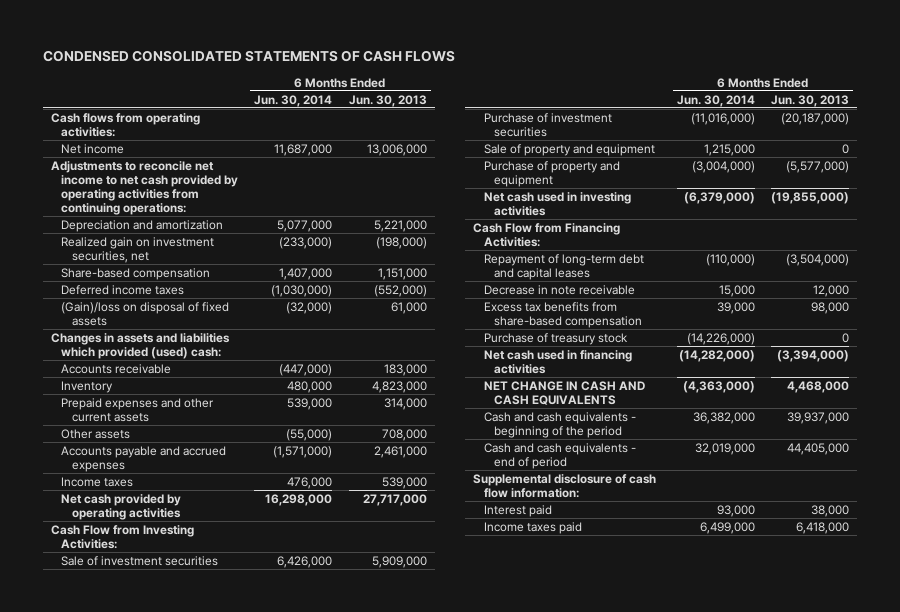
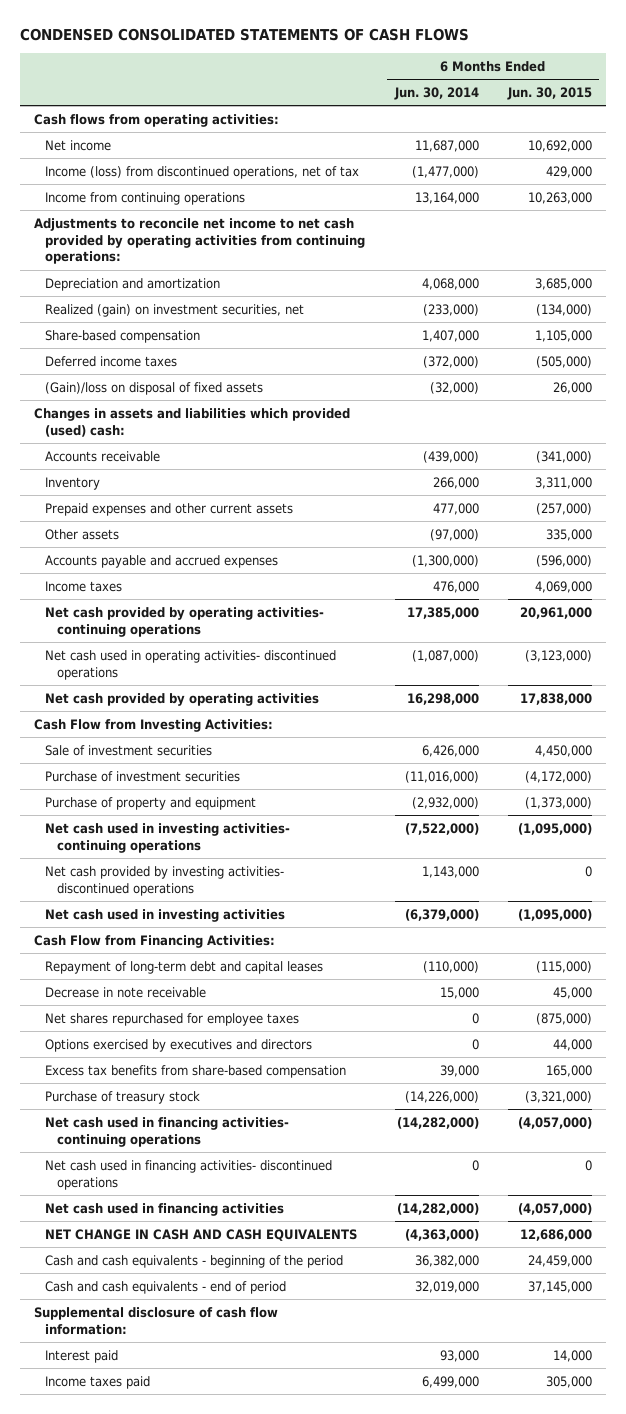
[348,94,427,107] Jun. 30, 2013 -> none
none -> [506,86,592,100] Jun. 30, 2015
none -> [45,165,360,179] Income (loss) from discontinued operations, net of tax
none -> [45,191,246,205] Income from continuing operations
[277,219,333,232] 5,077,000 -> [421,277,479,290] 4,068,000
[61,236,215,263] Realized gain on investment securities, net -> [45,303,305,317] Realized (gain) on investment securities, net
[271,284,333,297] (1,030,000) -> [422,355,479,368] (372,000)
[279,363,333,376] (447,000) -> [422,450,479,463] (439,000)
[287,380,333,393] 480,000 -> [432,476,479,489] 266,000
[287,397,333,410] 539,000 -> [432,502,479,515] 477,000
[286,428,333,441] (55,000) -> [429,528,479,541] (97,000)
[273,445,333,458] (1,571,000) -> [411,554,479,567] (1,300,000)
none -> [45,606,325,637] Net cash provided by operating activities- continuing operations
none -> [45,649,337,680] Net cash used in operating activities- discontinued operations
[483,143,655,156] Sale of property and equipment -> none
[691,160,755,173] (3,004,000) -> [411,796,479,809] (2,932,000)
none -> [45,822,291,853] Net cash used in investing activities- continuing operations
none -> [45,865,285,896] Net cash provided by investing activities- discontinued operations
none -> [45,1012,300,1026] Net shares repurchased for employee taxes
none -> [45,1038,313,1052] Options exercised by executives and directors
none -> [45,1116,290,1147] Net cash used in financing activities- continuing operations
none -> [45,1159,333,1190] Net cash used in financing activities- discontinued operations

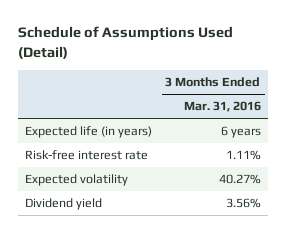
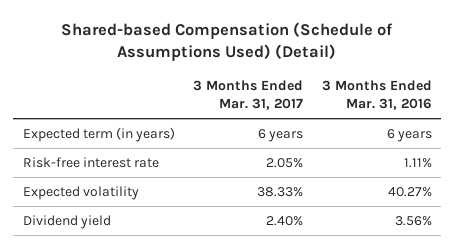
[17,26,233,60] Schedule of Assumptions Used (Detail) -> [61,22,394,62] Shared-based Compensation (Schedule of Assumptions Used) (Detail)
none -> [193,80,304,111] 3 Months Ended Mar. 31, 2017
[24,126,152,139] Expected life (in years) -> [22,126,175,142] Expected term (in years)

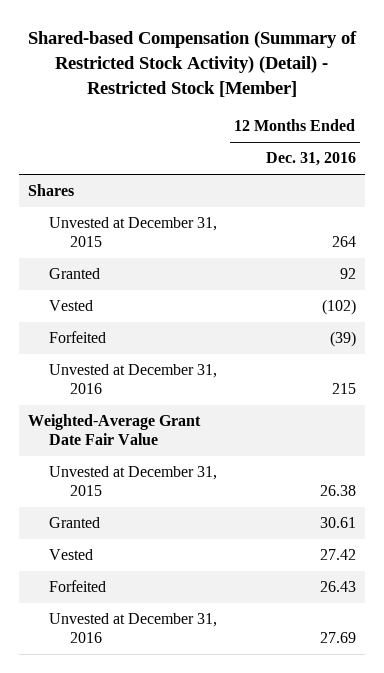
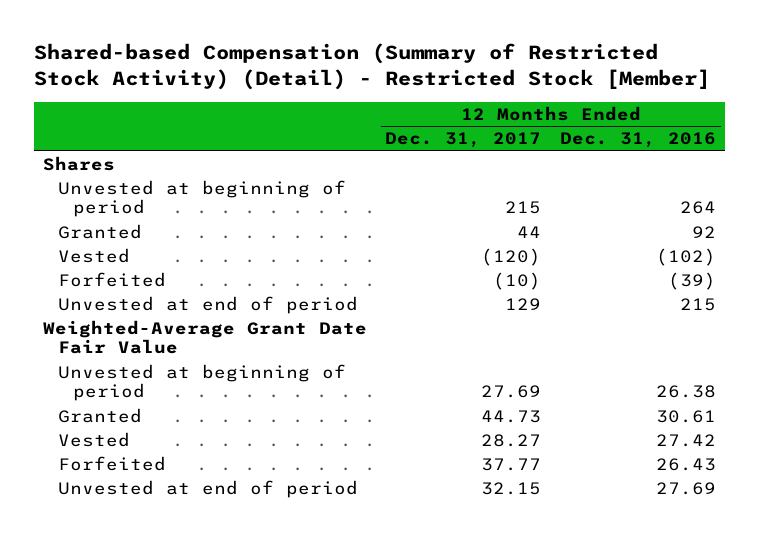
none -> [385,132,542,149] Dec. 31, 2017
[49,217,218,248] Unvested at December 31, 2015 -> [57,180,346,218] Unvested at beginning of period
[49,364,218,395] Unvested at December 31, 2016 -> [57,296,358,315] Unvested at end of period
[49,466,218,497] Unvested at December 31, 2015 -> [57,364,346,402] Unvested at beginning of period
[49,613,218,644] Unvested at December 31, 2016 -> [57,480,358,499] Unvested at end of period

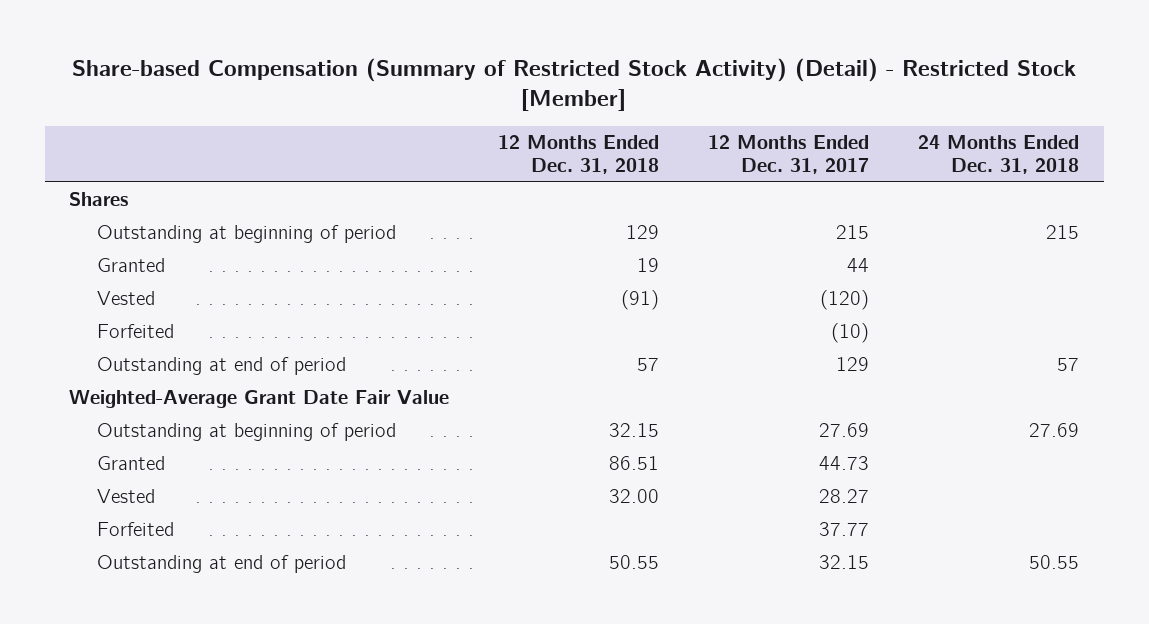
[33,43,710,91] Shared-based Compensation (Summary of Restricted Stock Activity) (Detail) - Restricted Stock [Member] -> [72,57,1077,112] Share-based Compensation (Summary of Restricted Stock Activity) (Detail) - Restricted Stock [Member]
[559,132,716,149] Dec. 31, 2016 -> none
none -> [498,134,660,174] 12 Months Ended Dec. 31, 2018
none -> [918,134,1080,174] 24 Months Ended Dec. 31, 2018
[57,180,346,218] Unvested at beginning of period -> [96,225,396,244] Outstanding at beginning of period
[57,296,358,315] Unvested at end of period -> [96,357,346,376] Outstanding at end of period
[57,364,346,402] Unvested at beginning of period -> [96,423,396,442] Outstanding at beginning of period
[57,480,358,499] Unvested at end of period -> [96,555,346,574] Outstanding at end of period

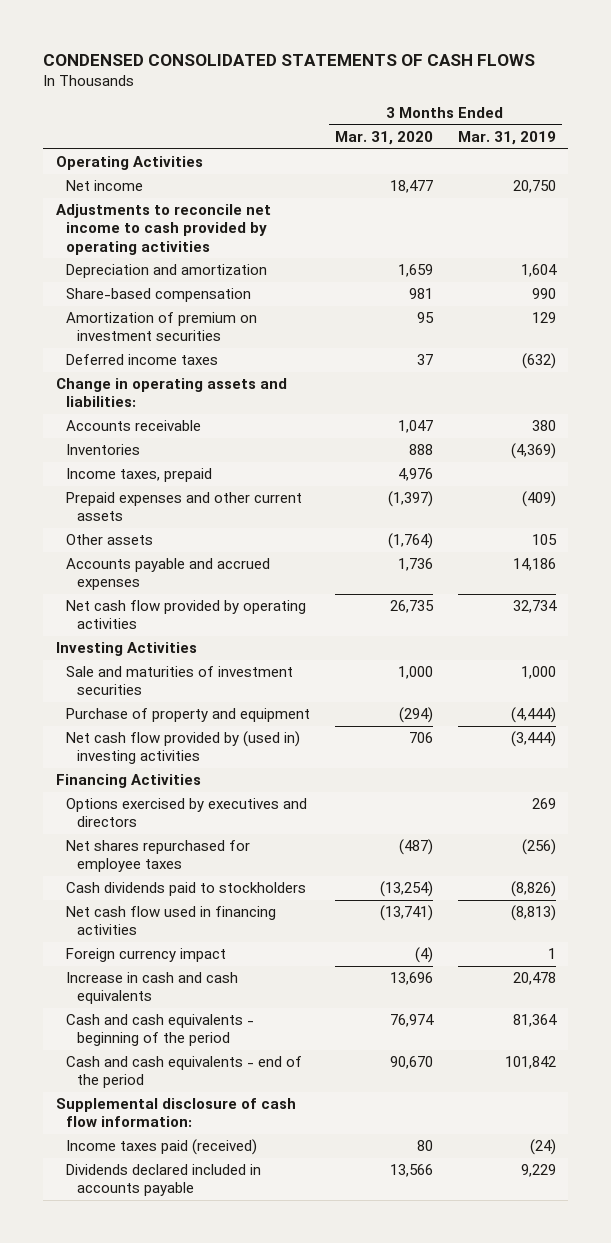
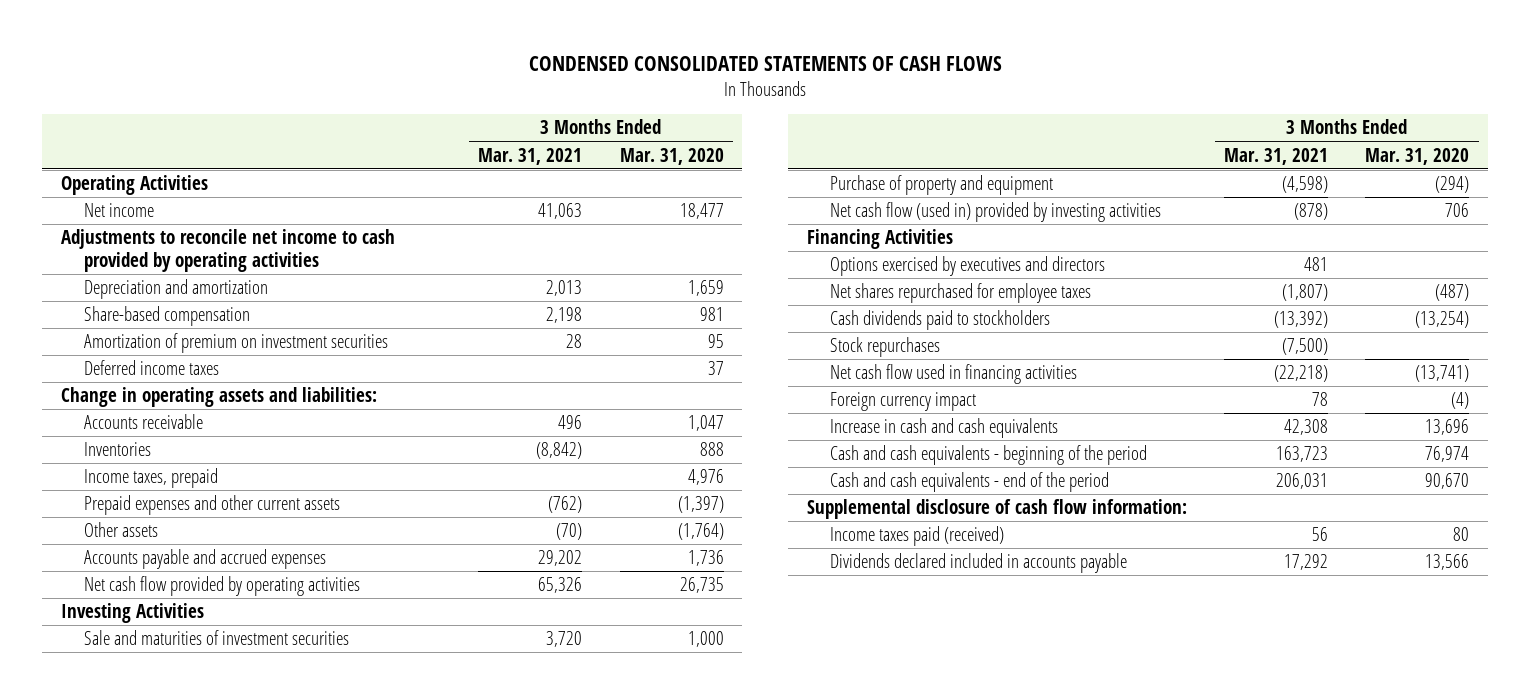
[457,131,556,146] Mar. 31, 2019 -> none
none -> [478,147,583,165] Mar. 31, 2021
[66,731,301,765] Net cash flow provided by (used in) investing activities -> [829,202,1161,223] Net cash flow (used in) provided by investing activities
none -> [829,337,940,358] Stock repurchases

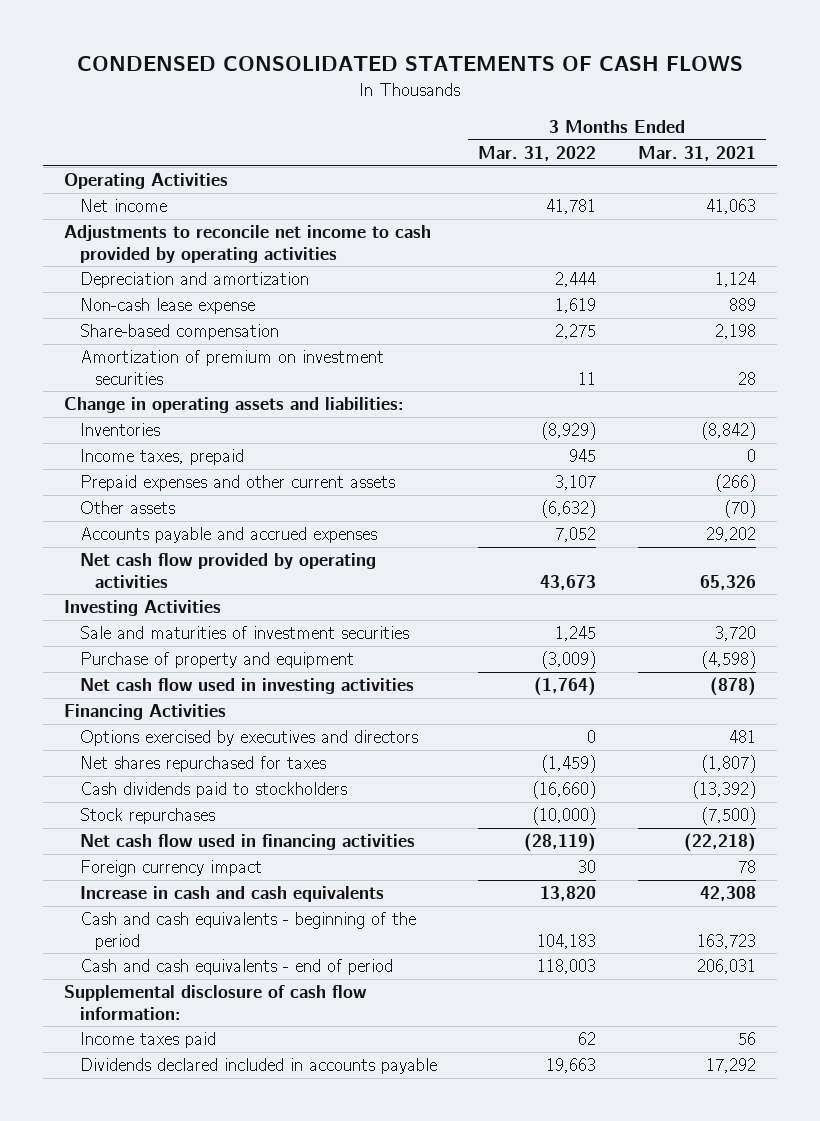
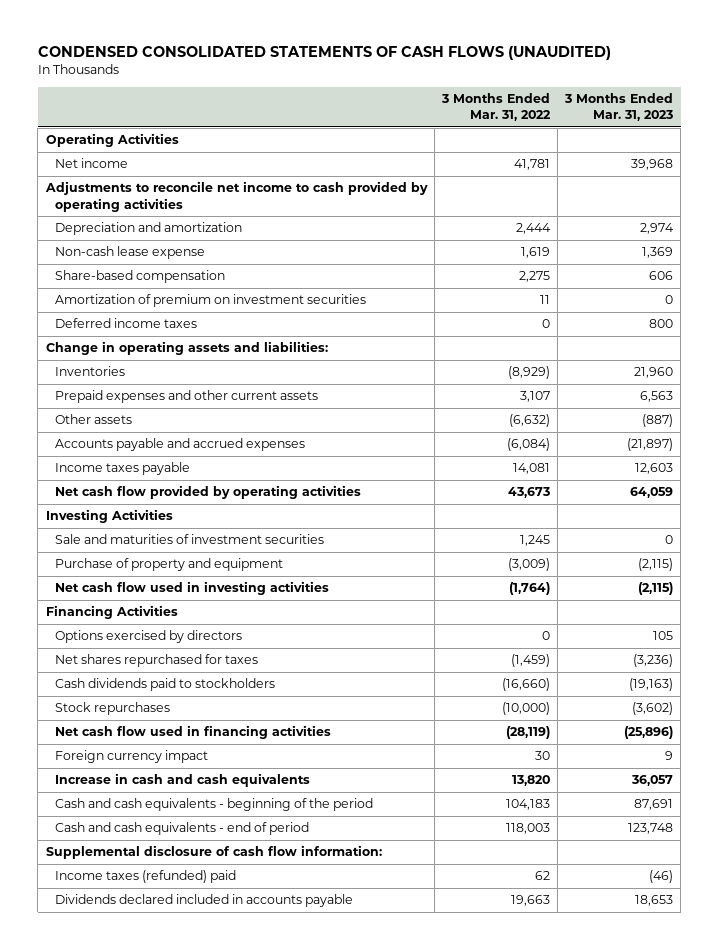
[76,56,743,72] CONDENSED CONSOLIDATED STATEMENTS OF CASH FLOWS -> [37,46,611,61] CONDENSED CONSOLIDATED STATEMENTS OF CASH FLOWS (UNAUDITED)
[637,145,756,161] Mar. 31, 2021 -> none
none -> [564,93,674,122] 3 Months Ended Mar. 31, 2023
none -> [55,318,198,329] Deferred income taxes
[79,449,244,466] Income taxes, prepaid -> none
[555,527,597,543] 7,052 -> [506,438,550,452] (6,084)
none -> [55,462,191,476] Income taxes payable
[79,730,418,747] Options exercised by executives and directors -> [55,630,243,644] Options exercised by directors
[79,1032,216,1049] Income taxes paid -> [55,870,237,884] Income taxes (refunded) paid

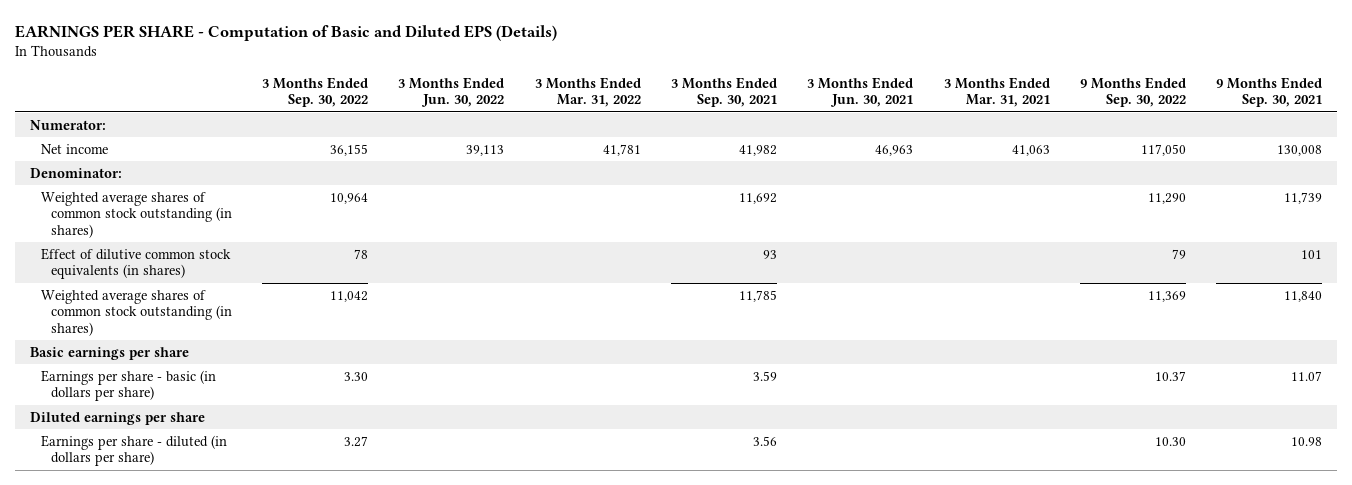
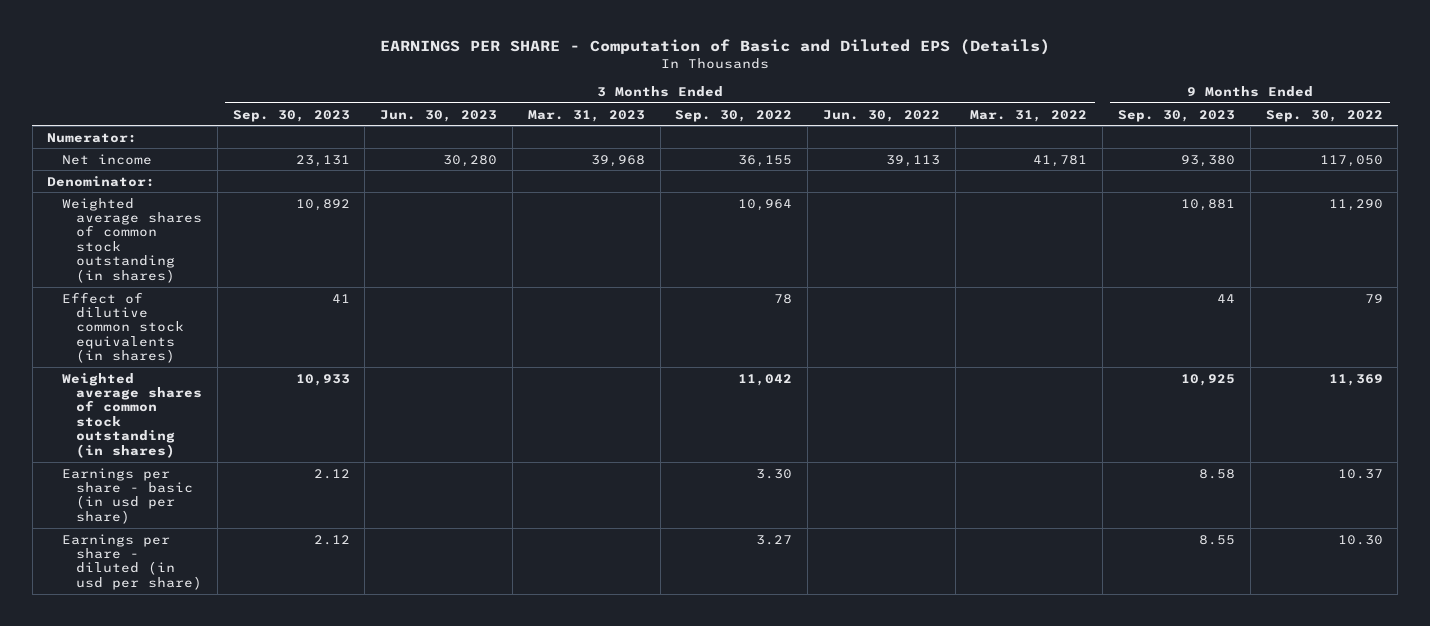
[671,76,778,107] 3 Months Ended Sep. 30, 2021 -> none
[807,76,914,107] 3 Months Ended Jun. 30, 2021 -> none
[943,76,1050,107] 3 Months Ended Mar. 31, 2021 -> none
[1216,76,1323,107] 9 Months Ended Sep. 30, 2021 -> none
none -> [232,109,350,122] Sep. 30, 2023
none -> [380,109,498,122] Jun. 30, 2023
none -> [527,109,645,122] Mar. 31, 2023
none -> [1118,109,1236,122] Sep. 30, 2023
[30,346,190,360] Basic earnings per share -> none
[30,411,206,425] Diluted earnings per share -> none
[40,369,216,402] Earnings per share - basic (in dollars per share) -> [61,467,193,524] Earnings per share - basic (in usd per share)
[40,434,227,467] Earnings per share - diluted (in dollars per share) -> [61,533,202,590] Earnings per share - diluted (in usd per share)

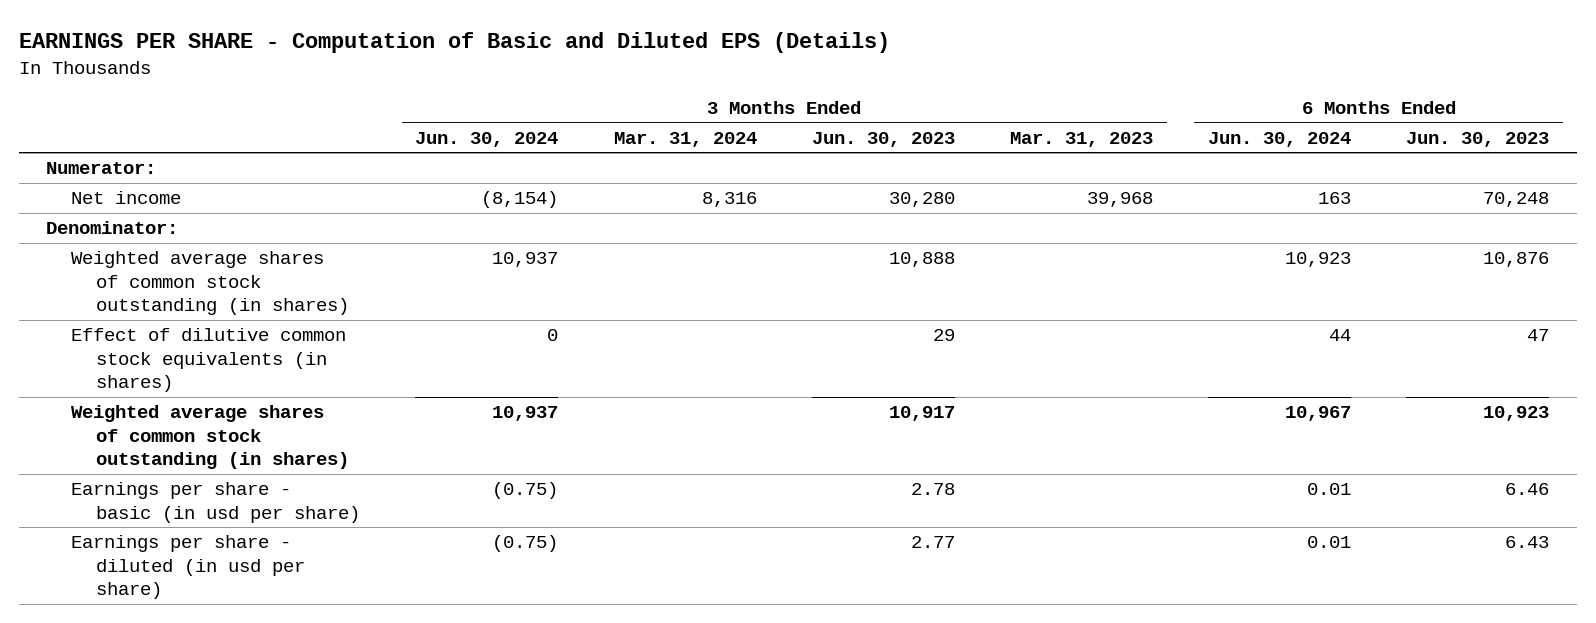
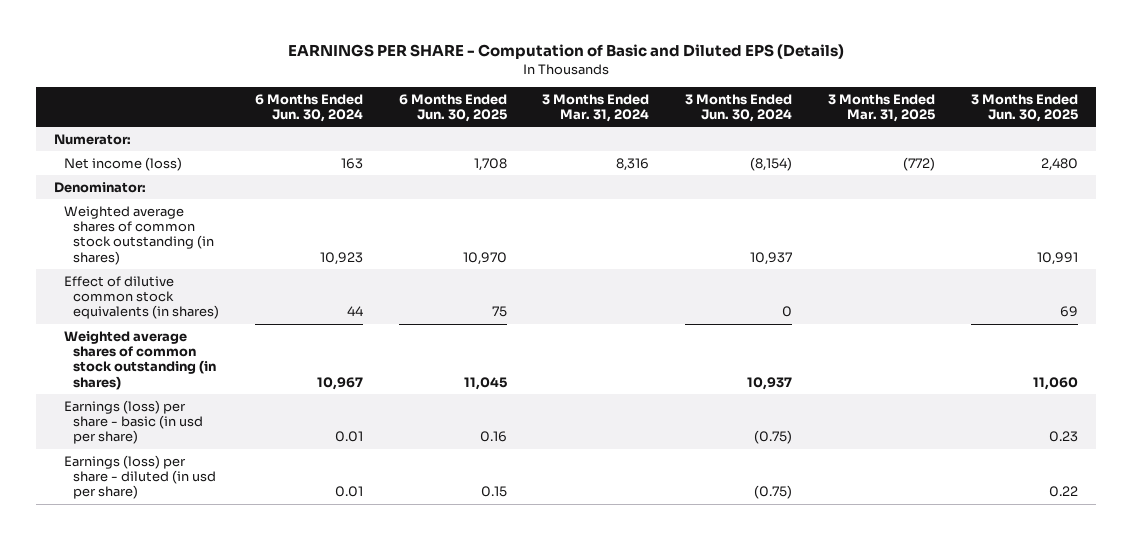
[811,131,955,147] Jun. 30, 2023 -> none
[1009,131,1153,147] Mar. 31, 2023 -> none
[1406,131,1550,147] Jun. 30, 2023 -> none
none -> [398,93,507,123] 6 Months Ended Jun. 30, 2025
none -> [828,93,936,123] 3 Months Ended Mar. 31, 2025
none -> [971,93,1079,123] 3 Months Ended Jun. 30, 2025
[71,191,182,205] Net income -> [63,156,182,171] Net income (loss)
[71,482,361,523] Earnings per share - basic (in usd per share) -> [63,399,203,445] Earnings (loss) per share - basic (in usd per share)
[71,535,306,600] Earnings per share - diluted (in usd per share) -> [63,454,216,500] Earnings (loss) per share - diluted (in usd per share)

